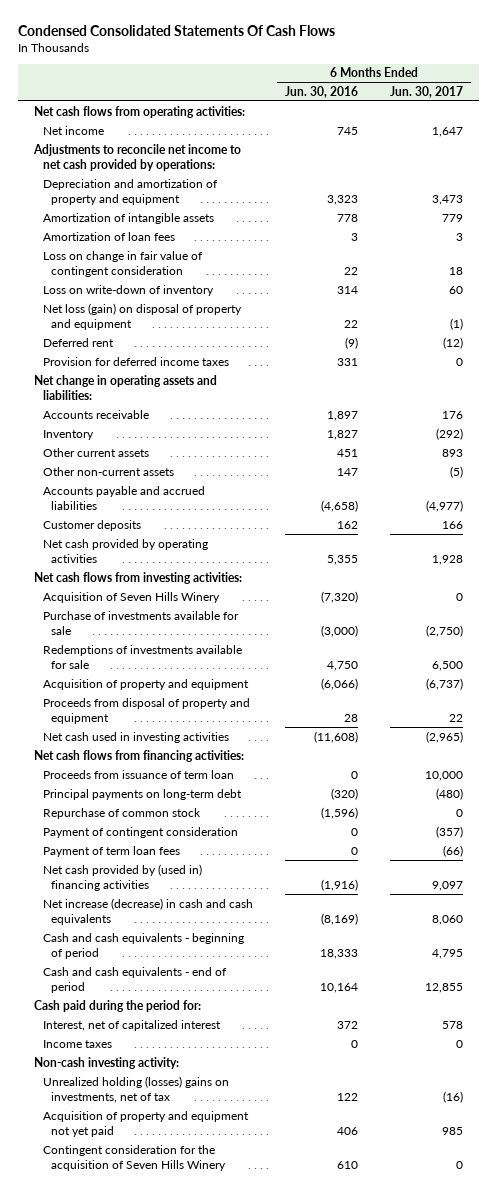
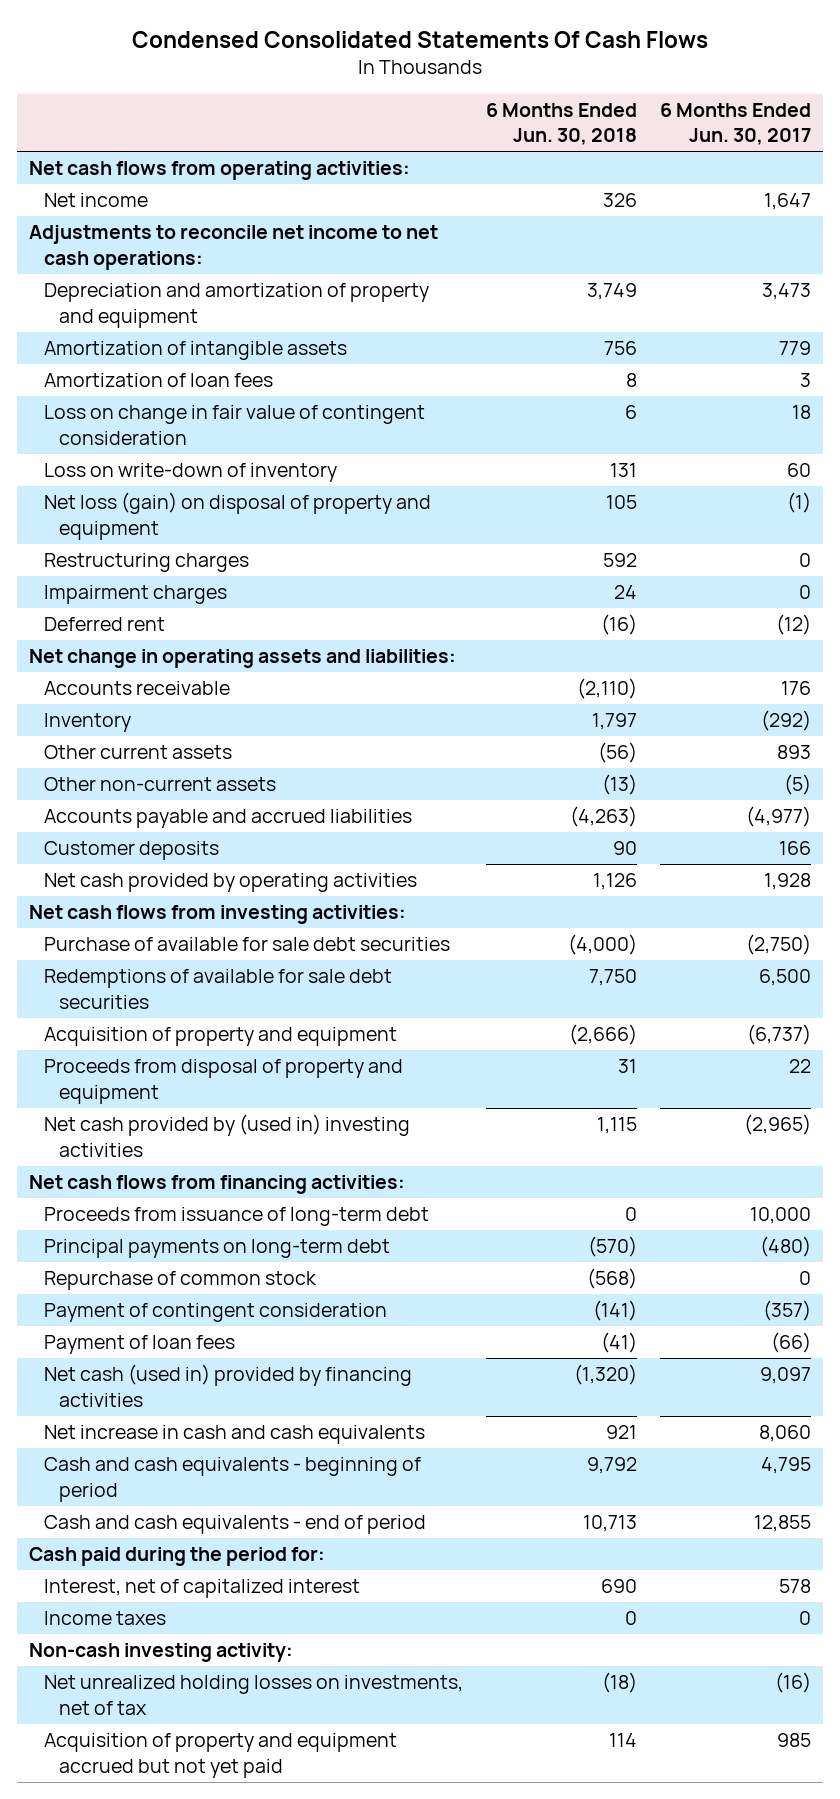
[284,85,358,98] Jun. 30, 2016 -> none
none -> [486,102,638,146] 6 Months Ended Jun. 30, 2018
[32,143,241,171] Adjustments to reconcile net income to net cash provided by operations: -> [28,225,438,270] Adjustments to reconcile net income to net cash operations:
none -> [43,553,249,573] Restructuring charges
none -> [43,585,227,605] Impairment charges
[42,356,229,366] Provision for deferred income taxes -> none
[42,591,220,603] Acquisition of Seven Hills Winery -> none
[42,610,239,635] Purchase of investments available for sale -> [43,937,450,952] Purchase of available for sale debt securities
[42,644,242,669] Redemptions of investments available for sale -> [43,969,392,1009] Redemptions of available for sale debt securities
[42,731,229,743] Net cash used in investing activities -> [43,1114,410,1157] Net cash provided by (used in) investing activities
[42,769,234,779] Proceeds from issuance of term loan -> [43,1207,429,1227] Proceeds from issuance of long-term debt
[42,845,180,857] Payment of term loan fees -> [43,1335,235,1355] Payment of loan fees
[42,863,202,891] Net cash provided by (used in) financing activities -> [43,1364,412,1407] Net cash (used in) provided by financing activities
[42,897,253,925] Net increase (decrease) in cash and cash equivalents -> [43,1425,425,1445] Net increase in cash and cash equivalents
[42,1144,227,1171] Contingent consideration for the acquisition of Seven Hills Winery -> none
[42,1075,229,1103] Unrealized holding (losses) gains on investments, net of tax -> [43,1675,463,1715] Net unrealized holding losses on investments, net of tax
[42,1110,249,1137] Acquisition of property and equipment not yet paid -> [43,1733,397,1778] Acquisition of property and equipment accrued but not yet paid

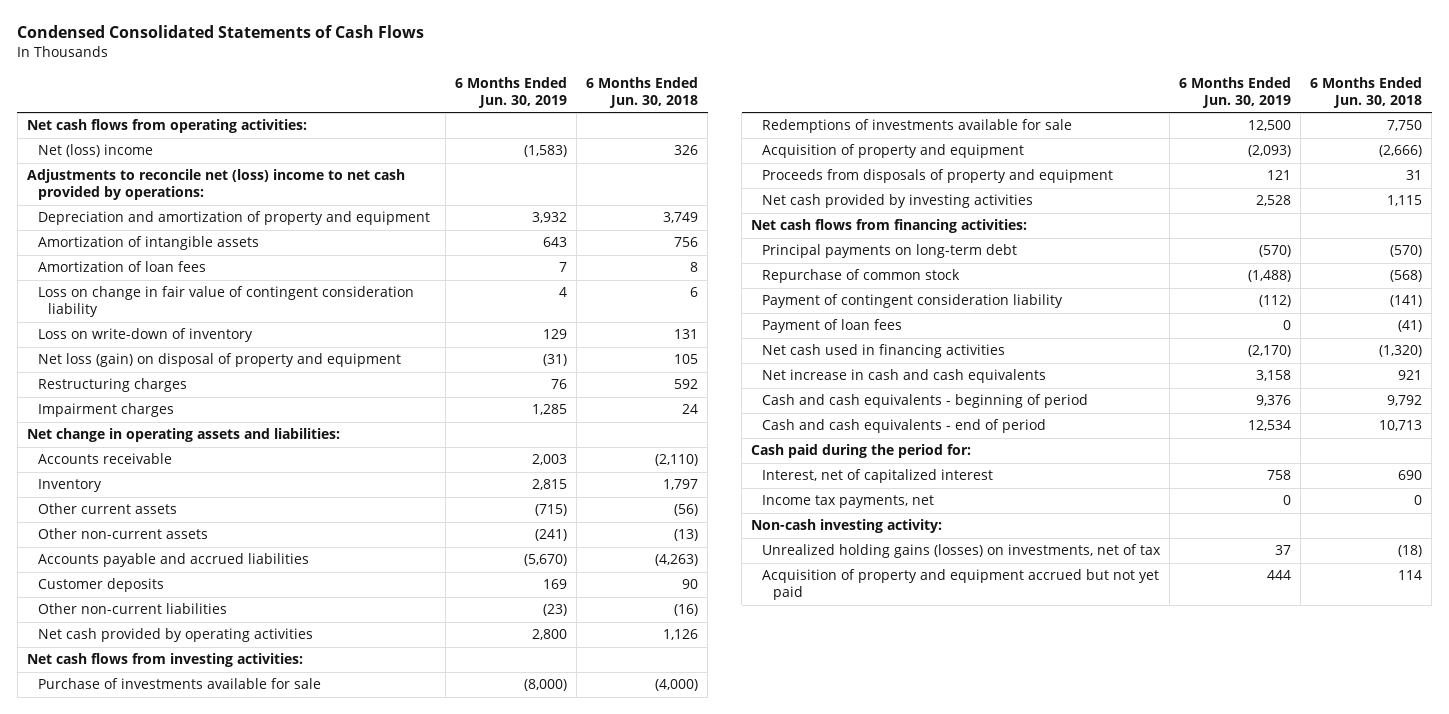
[132,30,709,48] Condensed Consolidated Statements Of Cash Flows -> [17,25,425,39] Condensed Consolidated Statements of Cash Flows
[660,102,812,146] 6 Months Ended Jun. 30, 2017 -> none
none -> [454,76,567,108] 6 Months Ended Jun. 30, 2019
[43,193,148,208] Net income -> [37,144,153,158] Net (loss) income
[28,225,438,270] Adjustments to reconcile net income to net cash operations: -> [26,169,405,201] Adjustments to reconcile net (loss) income to net cash provided by operations:
[43,405,425,445] Loss on change in fair value of contingent consideration -> [37,286,414,318] Loss on change in fair value of contingent consideration liability
[43,617,165,632] Deferred rent -> none
none -> [37,603,227,615] Other non-current liabilities
[43,937,450,952] Purchase of available for sale debt securities -> [37,678,321,690] Purchase of investments available for sale
[43,969,392,1009] Redemptions of available for sale debt securities -> [761,119,1072,134] Redemptions of investments available for sale
[43,1059,403,1104] Proceeds from disposal of property and equipment -> [761,169,1113,184] Proceeds from disposals of property and equipment
[43,1114,410,1157] Net cash provided by (used in) investing activities -> [761,194,1033,209] Net cash provided by investing activities
[43,1207,429,1227] Proceeds from issuance of long-term debt -> none
[43,1303,387,1323] Payment of contingent consideration -> [761,294,1063,309] Payment of contingent consideration liability
[43,1364,412,1407] Net cash (used in) provided by financing activities -> [761,344,1005,359] Net cash used in financing activities
[43,1611,166,1626] Income taxes -> [761,495,934,509] Income tax payments, net
[43,1675,463,1715] Net unrealized holding losses on investments, net of tax -> [761,544,1161,559] Unrealized holding gains (losses) on investments, net of tax

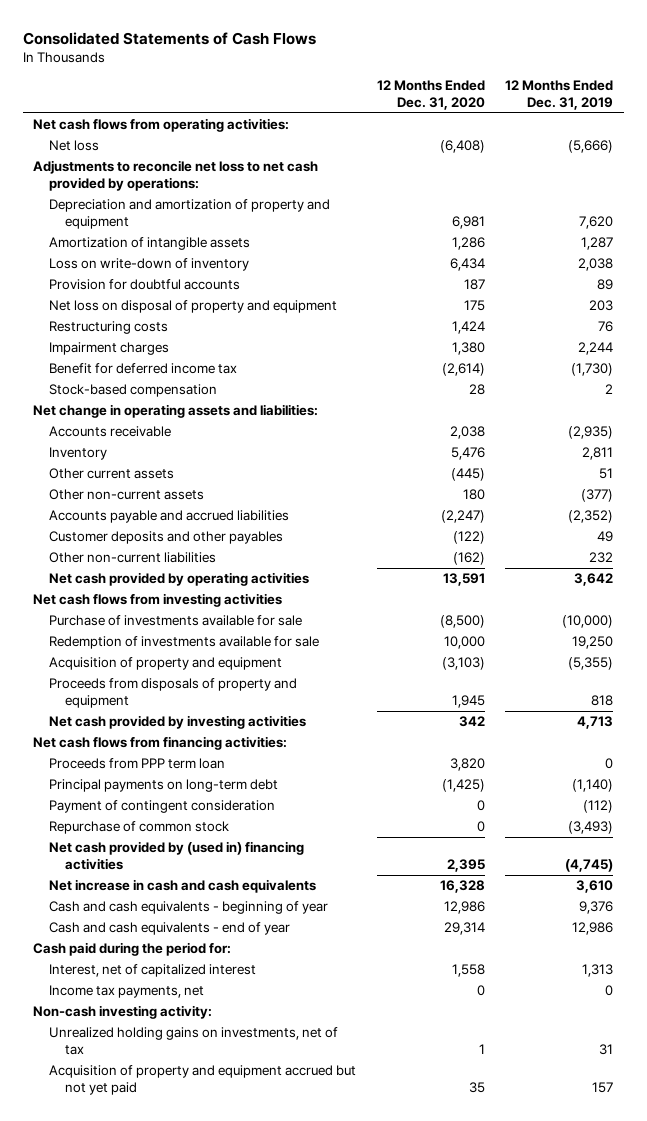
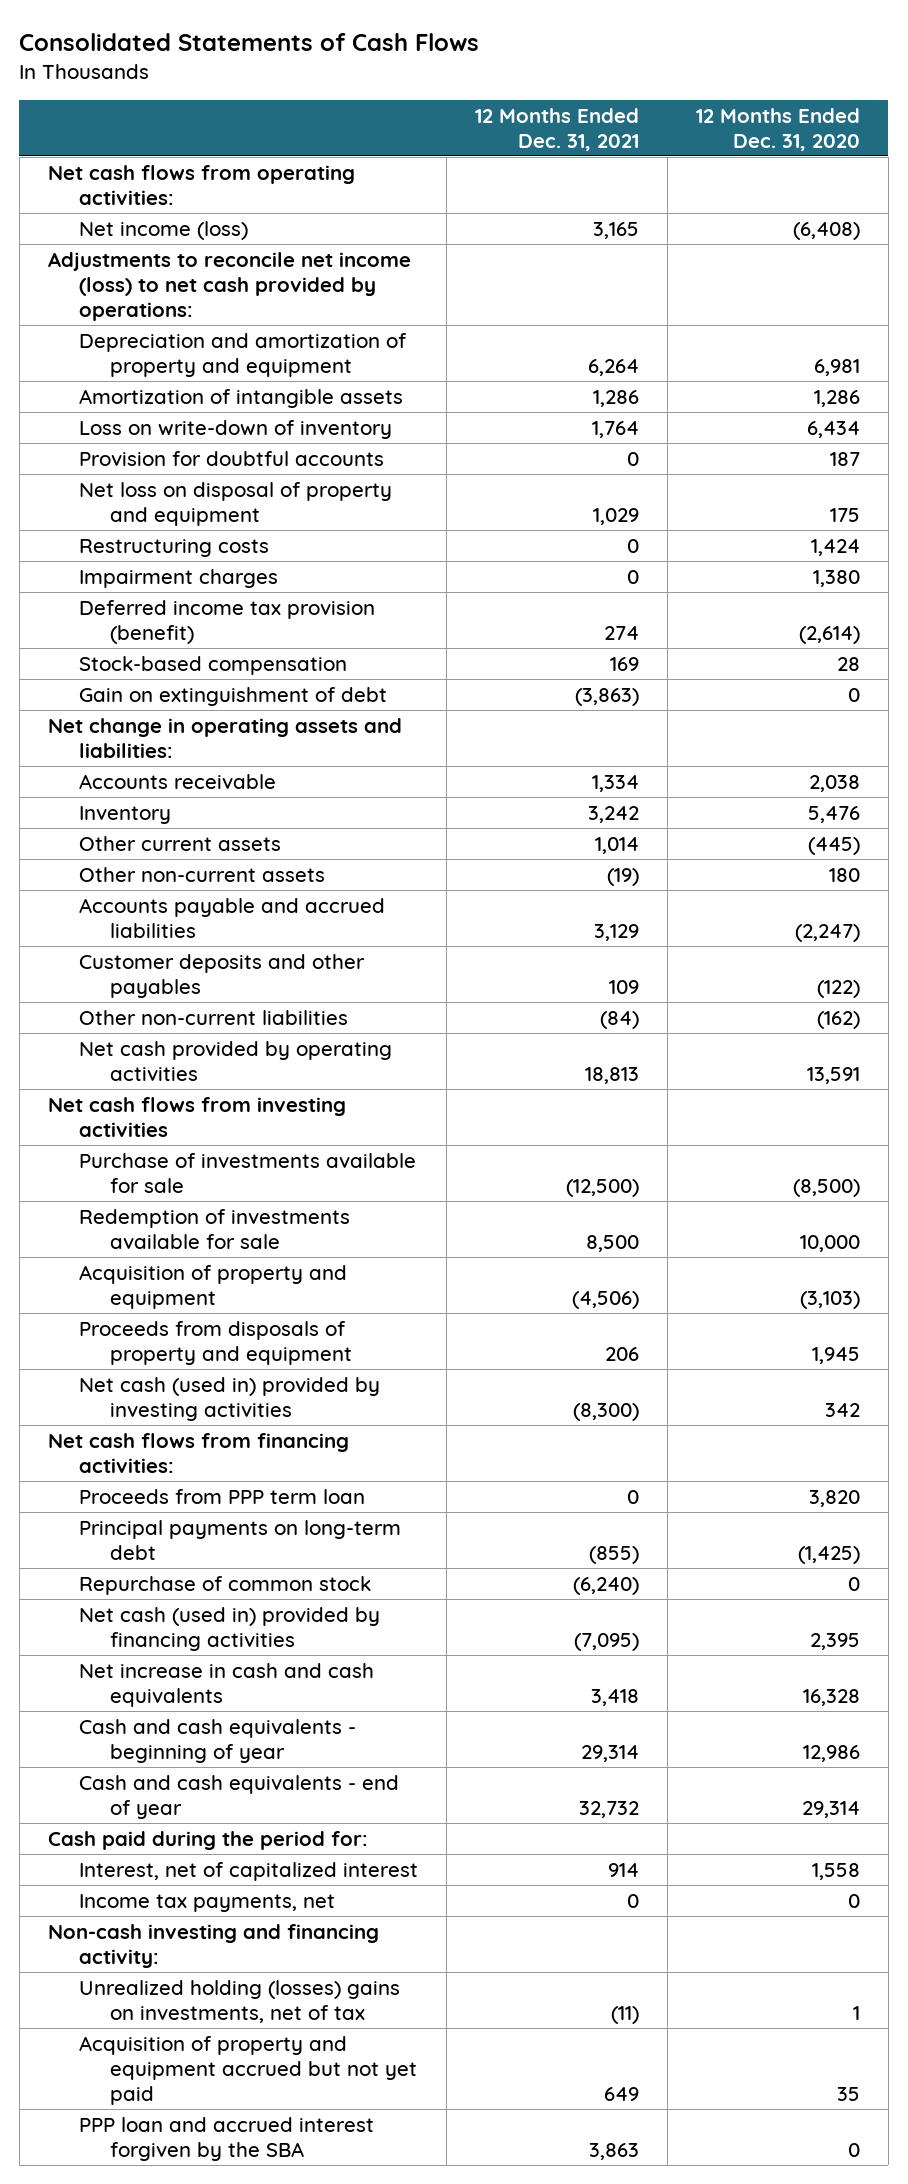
[505,80,614,111] 12 Months Ended Dec. 31, 2019 -> none
none -> [474,107,639,151] 12 Months Ended Dec. 31, 2021
[49,140,100,152] Net loss -> [78,221,248,241] Net income (loss)
[33,160,319,192] Adjustments to reconcile net loss to net cash provided by operations: -> [47,252,411,321] Adjustments to reconcile net income (loss) to net cash provided by operations:
[49,363,238,375] Benefit for deferred income tax -> [78,600,375,644] Deferred income tax provision (benefit)
none -> [78,687,387,707] Gain on extinguishment of debt
[49,715,307,730] Net cash provided by investing activities -> [78,1377,380,1421] Net cash (used in) provided by investing activities
[49,800,276,814] Payment of contingent consideration -> none
[49,841,305,871] Net cash provided by (used in) financing activities -> [78,1607,380,1651] Net cash (used in) provided by financing activities
[33,1005,213,1020] Non-cash investing activity: -> [47,1924,379,1968] Non-cash investing and financing activity:
[49,1027,339,1056] Unrealized holding gains on investments, net of tax -> [78,1980,400,2023] Unrealized holding (losses) gains on investments, net of tax
none -> [78,2117,374,2161] PPP loan and accrued interest forgiven by the SBA

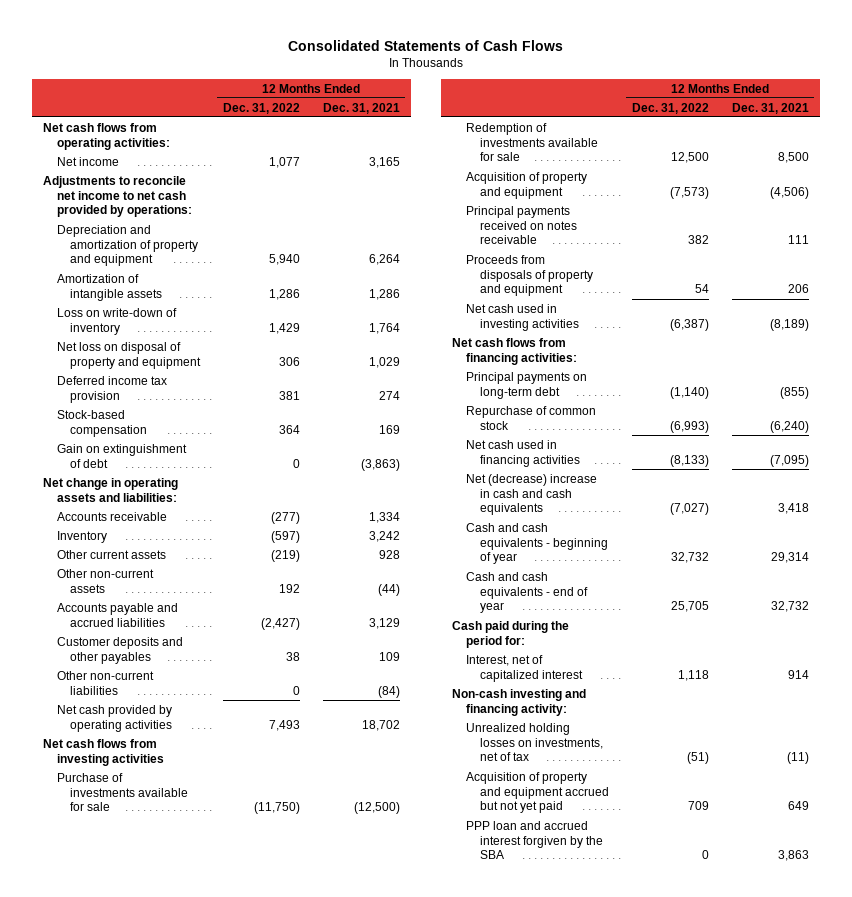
[695,107,860,151] 12 Months Ended Dec. 31, 2020 -> none
none -> [223,102,301,114] Dec. 31, 2022
[78,221,248,241] Net income (loss) -> [56,156,119,166] Net income
[47,252,411,321] Adjustments to reconcile net income (loss) to net cash provided by operations: -> [43,175,192,218] Adjustments to reconcile net income to net cash provided by operations:
[78,451,384,467] Provision for doubtful accounts -> none
[78,539,269,558] Restructuring costs -> none
[78,569,278,589] Impairment charges -> none
[78,600,375,644] Deferred income tax provision (benefit) -> [56,375,167,403] Deferred income tax provision
[594,837,639,855] 1,014 -> [378,549,400,559] 928
[606,868,639,887] (19) -> [377,583,400,596] (44)
[584,1066,639,1084] 18,813 -> [361,719,400,731] 18,702
none -> [465,205,577,245] Principal payments received on notes receivable
[78,1377,380,1421] Net cash (used in) provided by investing activities -> [465,303,579,331] Net cash used in investing activities
[572,1402,639,1421] (8,300) -> [769,318,809,331] (8,189)
[78,1489,365,1505] Proceeds from PPP term loan -> none
[78,1607,380,1651] Net cash (used in) provided by financing activities -> [465,439,580,467] Net cash used in financing activities
[78,1663,374,1707] Net increase in cash and cash equivalents -> [465,473,597,516] Net (decrease) increase in cash and cash equivalents
[78,1894,335,1913] Income tax payments, net -> none
[78,1980,400,2023] Unrealized holding (losses) gains on investments, net of tax -> [465,722,603,762] Unrealized holding losses on investments, net of tax

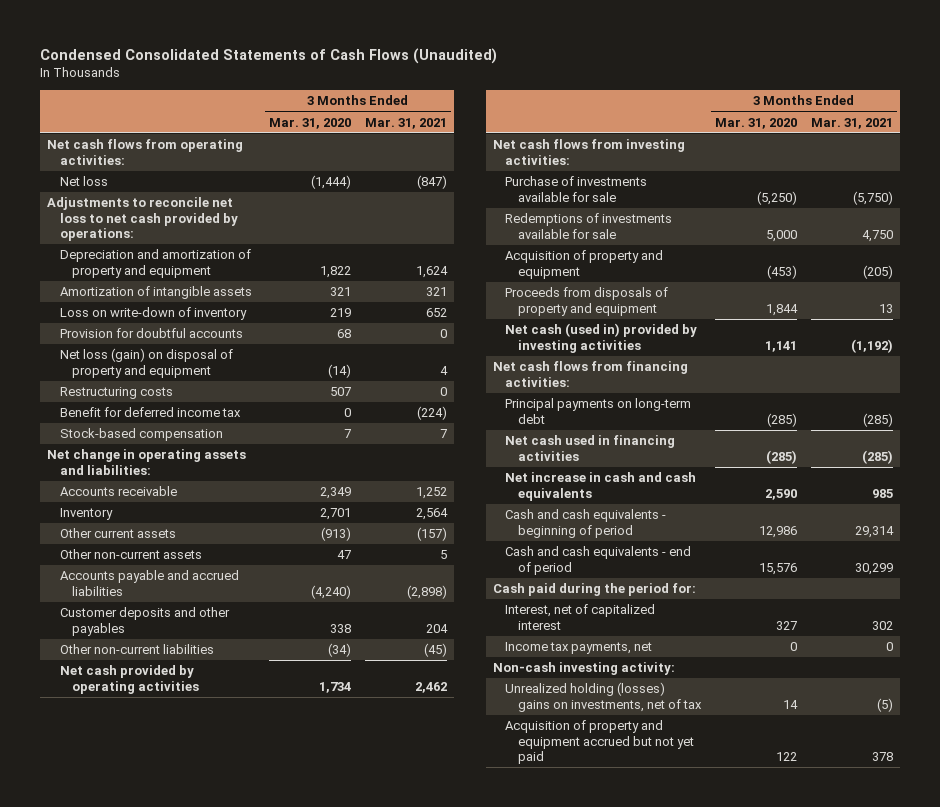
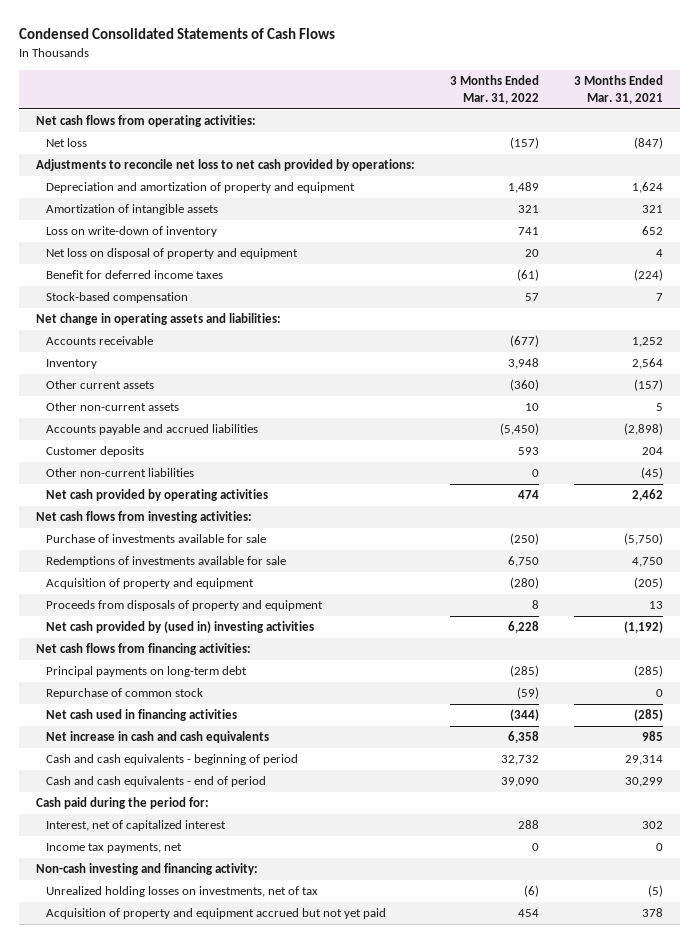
[40,48,498,65] Condensed Consolidated Statements of Cash Flows (Unaudited) -> [18,28,335,40] Condensed Consolidated Statements of Cash Flows
[268,117,351,129] Mar. 31, 2020 -> none
none -> [450,75,540,104] 3 Months Ended Mar. 31, 2022
[59,328,243,339] Provision for doubtful accounts -> none
[59,387,173,400] Restructuring costs -> none
[59,348,233,378] Net loss (gain) on disposal of property and equipment -> [45,248,298,260] Net loss on disposal of property and equipment
[59,407,241,418] Benefit for deferred income tax -> [45,270,223,280] Benefit for deferred income taxes
[59,607,230,636] Customer deposits and other payables -> [45,446,144,458] Customer deposits
[505,323,698,353] Net cash (used in) provided by investing activities -> [45,621,314,634] Net cash provided by (used in) investing activities
none -> [45,688,203,700] Repurchase of common stock
[493,662,676,676] Non-cash investing activity: -> [36,863,259,876] Non-cash investing and financing activity:
[505,682,702,712] Unrealized holding (losses) gains on investments, net of tax -> [45,886,318,898] Unrealized holding losses on investments, net of tax

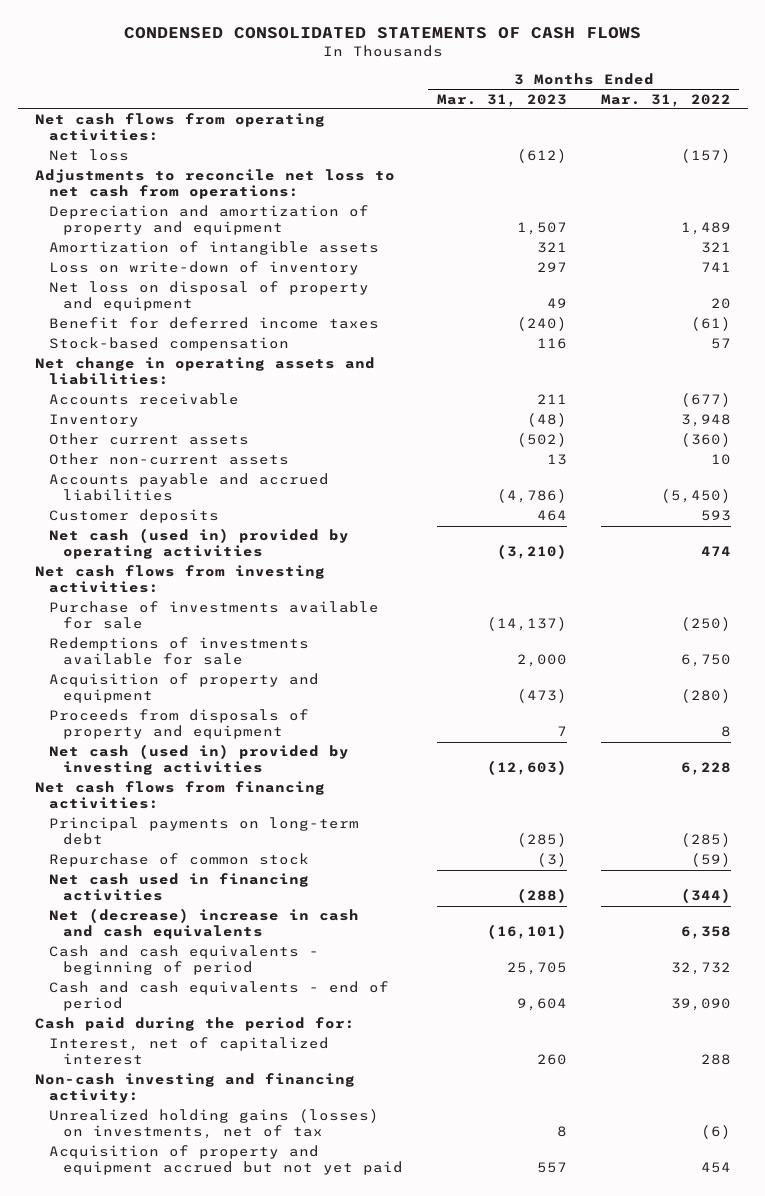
[18,28,335,40] Condensed Consolidated Statements of Cash Flows -> [123,27,641,40] CONDENSED CONSOLIDATED STATEMENTS OF CASH FLOWS
[574,75,664,104] 3 Months Ended Mar. 31, 2021 -> none
none -> [436,93,567,107] Mar. 31, 2023
[36,159,416,172] Adjustments to reconcile net loss to net cash provided by operations: -> [34,169,395,200] Adjustments to reconcile net loss to net cash from operations:
[45,468,194,478] Other non-current liabilities -> none
[45,489,268,502] Net cash provided by operating activities -> [48,528,349,560] Net cash (used in) provided by operating activities
[45,621,314,634] Net cash provided by (used in) investing activities -> [48,744,349,776] Net cash (used in) provided by investing activities
[45,731,269,744] Net increase in cash and cash equivalents -> [48,908,359,940] Net (decrease) increase in cash and cash equivalents
[45,843,182,854] Income tax payments, net -> none
[45,886,318,898] Unrealized holding losses on investments, net of tax -> [48,1109,379,1140] Unrealized holding gains (losses) on investments, net of tax

